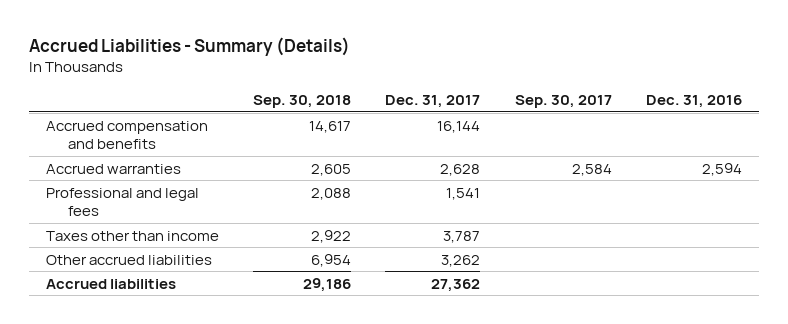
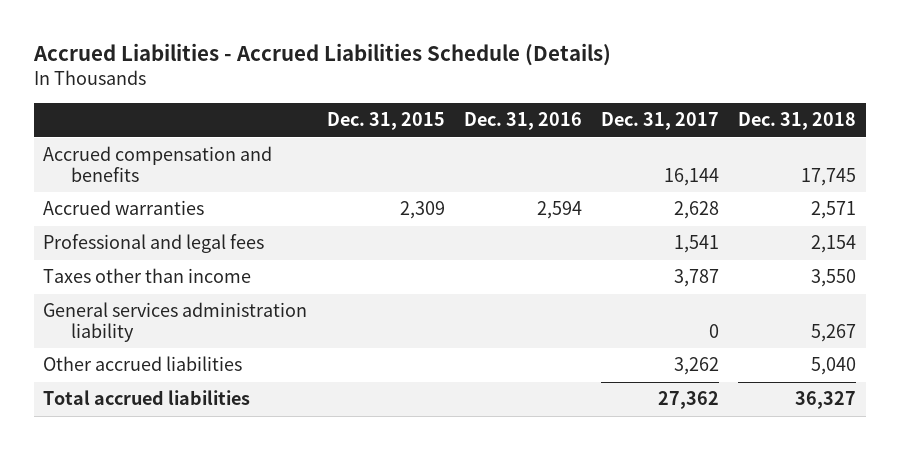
[28,37,350,57] Accrued Liabilities - Summary (Details) -> [32,43,611,67] Accrued Liabilities - Accrued Liabilities Schedule (Details)
[253,94,352,108] Sep. 30, 2018 -> none
[514,94,612,108] Sep. 30, 2017 -> none
none -> [326,112,445,131] Dec. 31, 2015
none -> [738,112,857,131] Dec. 31, 2018
none -> [43,302,308,343] General services administration liability
[45,278,176,289] Accrued liabilities -> [43,390,251,406] Total accrued liabilities

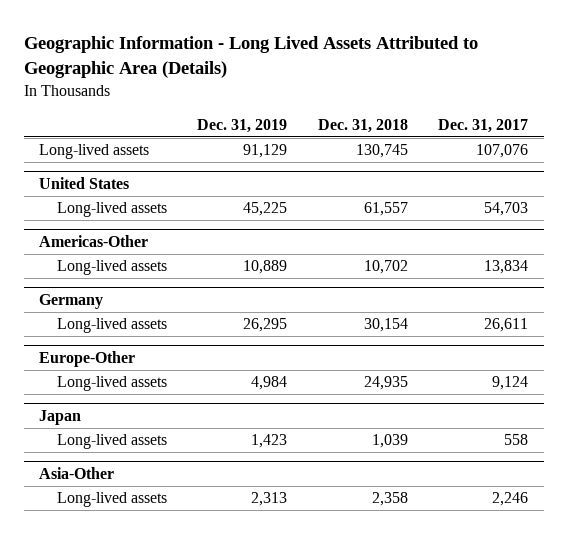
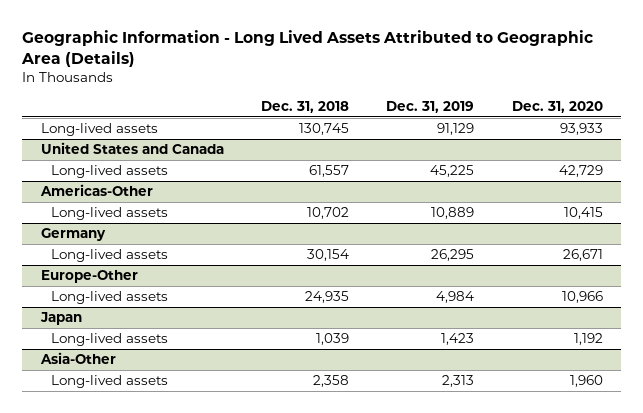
[438,118,529,133] Dec. 31, 2017 -> none
none -> [511,101,603,114] Dec. 31, 2020
[39,176,130,189] United States -> [40,142,224,155] United States and Canada

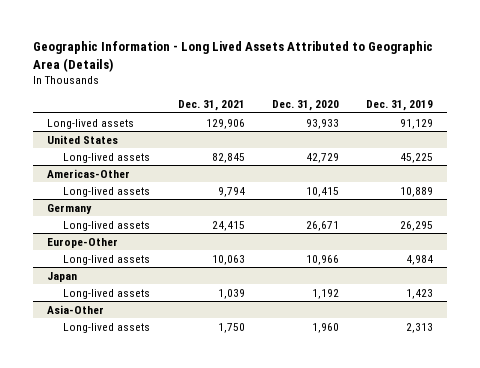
[261,101,350,114] Dec. 31, 2018 -> none
none -> [177,100,245,112] Dec. 31, 2021
[40,142,224,155] United States and Canada -> [46,134,118,144] United States

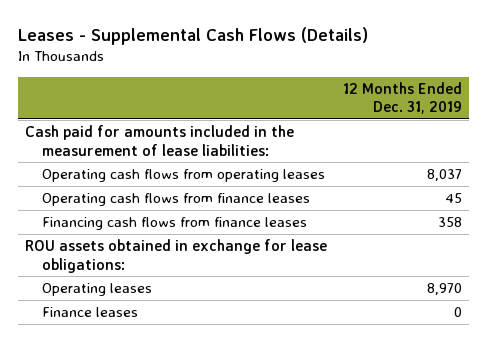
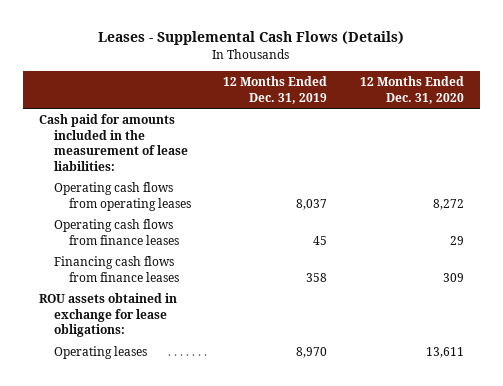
none -> [359,76,464,104] 12 Months Ended Dec. 31, 2020
[41,306,138,317] Finance leases -> none

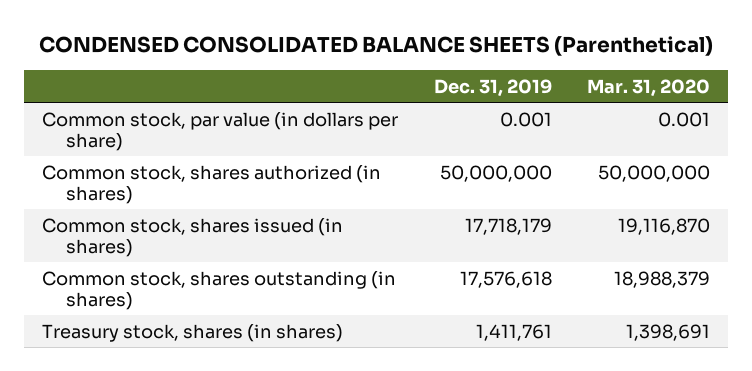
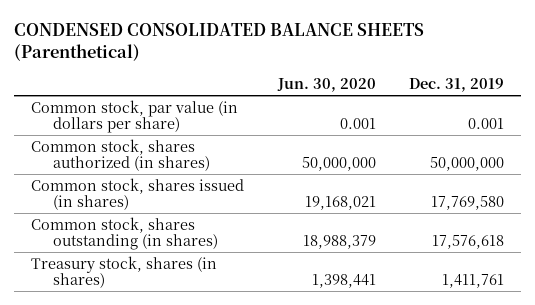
[587,78,711,97] Mar. 31, 2020 -> none
none -> [276,78,376,93] Jun. 30, 2020
[464,217,552,235] 17,718,179 -> [431,196,505,211] 17,769,580

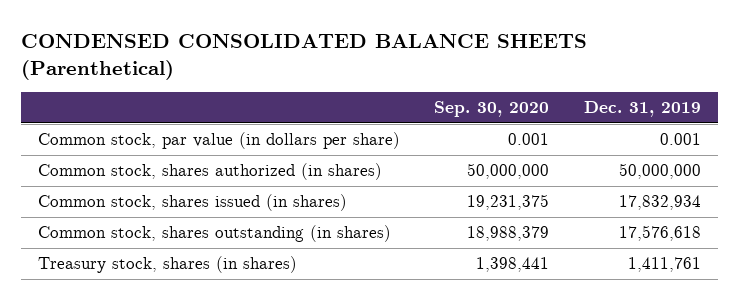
[276,78,376,93] Jun. 30, 2020 -> none
none -> [434,101,550,118] Sep. 30, 2020
[431,196,505,211] 17,769,580 -> [618,195,701,211] 17,832,934

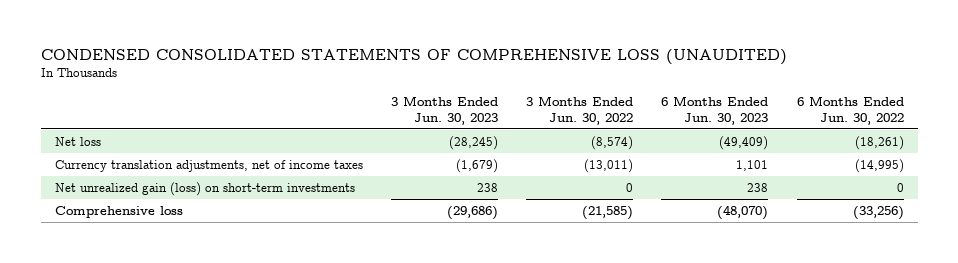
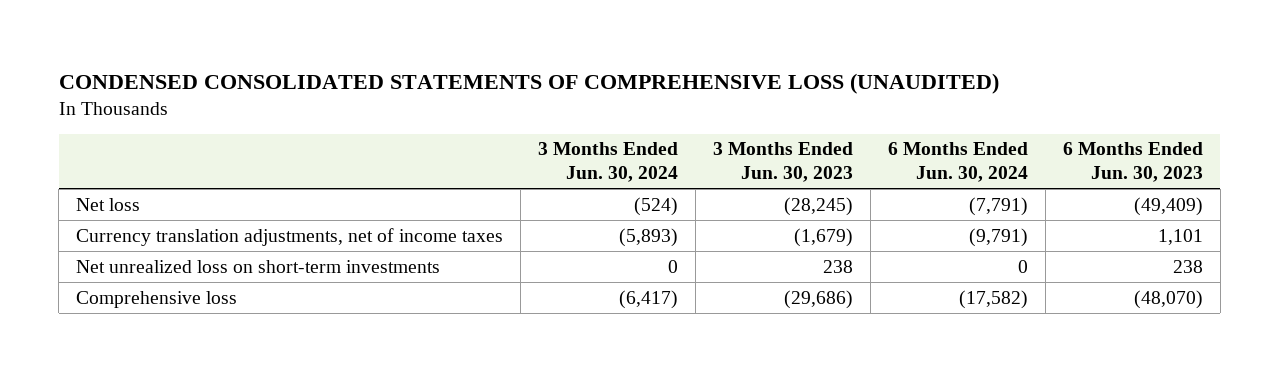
[526,95,634,125] 3 Months Ended Jun. 30, 2022 -> none
[796,95,904,125] 6 Months Ended Jun. 30, 2022 -> none
none -> [538,142,679,183] 3 Months Ended Jun. 30, 2024
none -> [887,142,1028,183] 6 Months Ended Jun. 30, 2024
[54,181,355,196] Net unrealized gain (loss) on short-term investments -> [76,259,441,273] Net unrealized loss on short-term investments

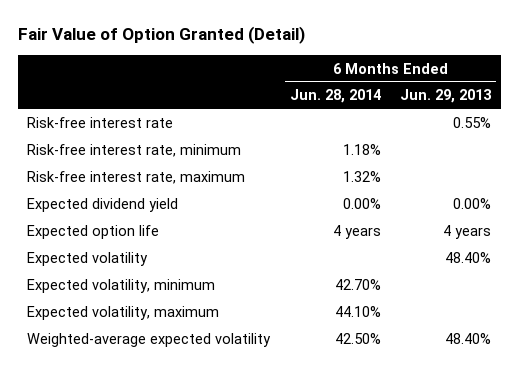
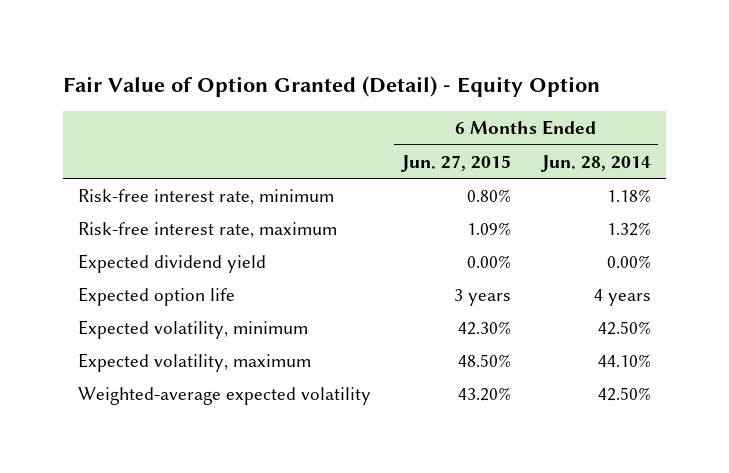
[17,26,305,45] Fair Value of Option Granted (Detail) -> [62,76,600,98] Fair Value of Option Granted (Detail) - Equity Option
[400,89,493,104] Jun. 29, 2013 -> none
none -> [400,154,511,172] Jun. 27, 2015
[27,116,174,128] Risk-free interest rate -> none
[27,251,149,266] Expected volatility -> none
[334,278,381,290] 42.70% -> [597,320,651,335] 42.50%

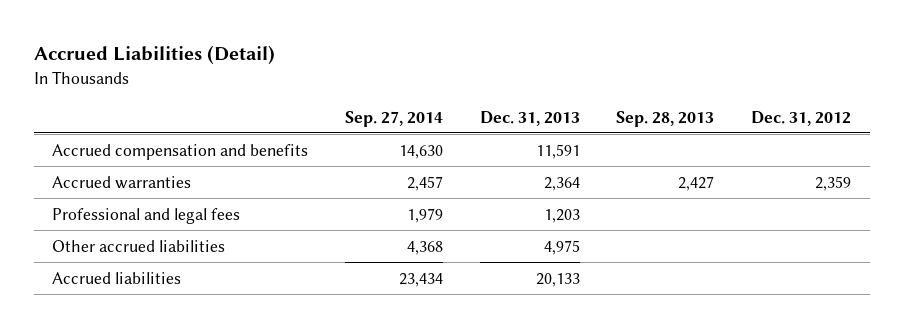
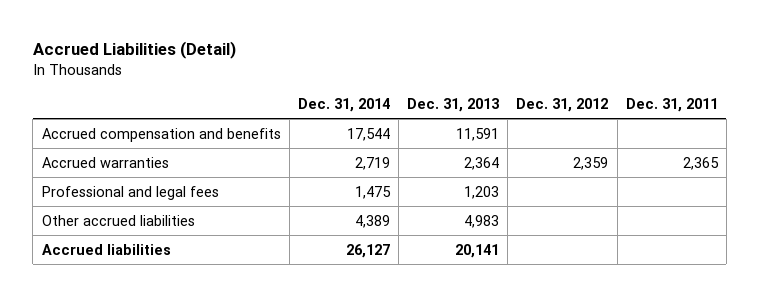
[344,110,443,127] Sep. 27, 2014 -> none
[616,110,715,127] Sep. 28, 2013 -> none
none -> [297,97,390,112] Dec. 31, 2014
none -> [625,97,718,112] Dec. 31, 2011
[543,239,580,255] 4,975 -> [464,214,500,228] 4,983
[535,272,580,287] 20,133 -> [455,243,500,258] 20,141

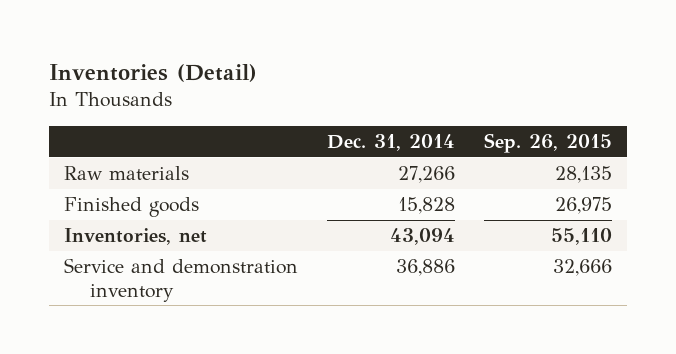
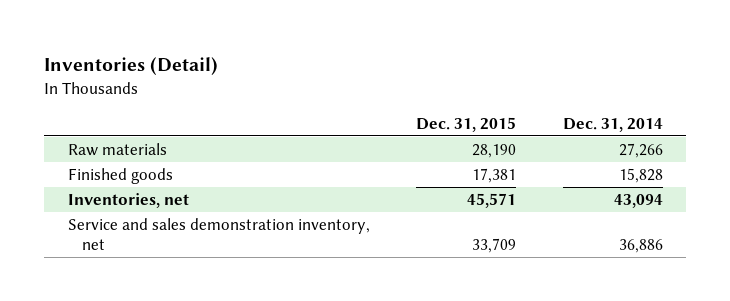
[484,133,613,154] Sep. 26, 2015 -> none
none -> [416,116,517,132] Dec. 31, 2015
[63,258,298,302] Service and demonstration inventory -> [67,217,370,251] Service and sales demonstration inventory, net

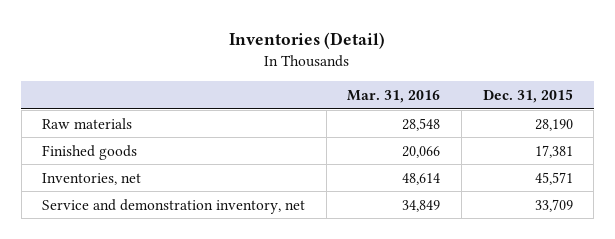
[562,117,663,132] Dec. 31, 2014 -> none
none -> [347,90,441,104] Mar. 31, 2016
[67,217,370,251] Service and sales demonstration inventory, net -> [42,198,306,214] Service and demonstration inventory, net

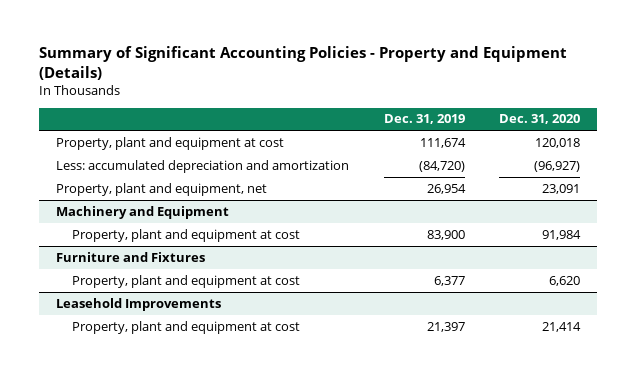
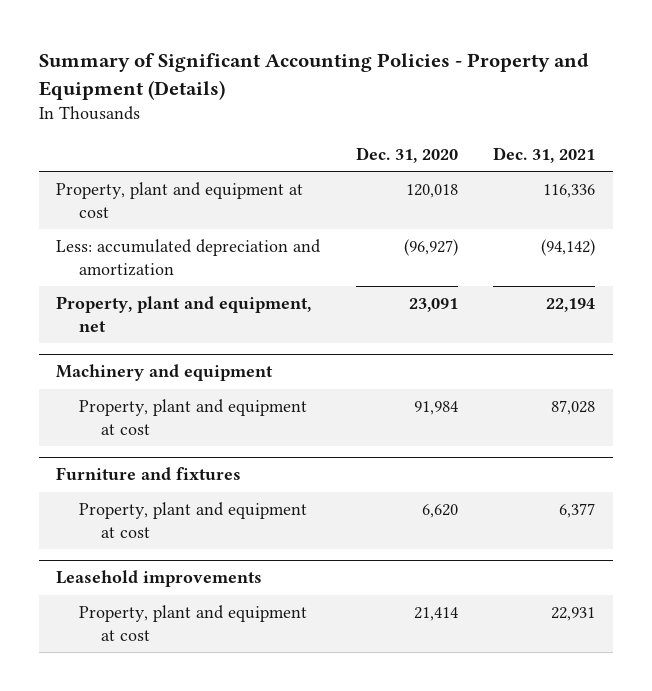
[383,114,465,125] Dec. 31, 2019 -> none
none -> [493,146,596,163] Dec. 31, 2021
[56,205,230,219] Machinery and Equipment -> [56,364,274,382] Machinery and equipment
[56,251,206,262] Furniture and Fixtures -> [56,467,242,481] Furniture and fixtures
[56,297,222,311] Leasehold Improvements -> [56,570,263,588] Leasehold improvements

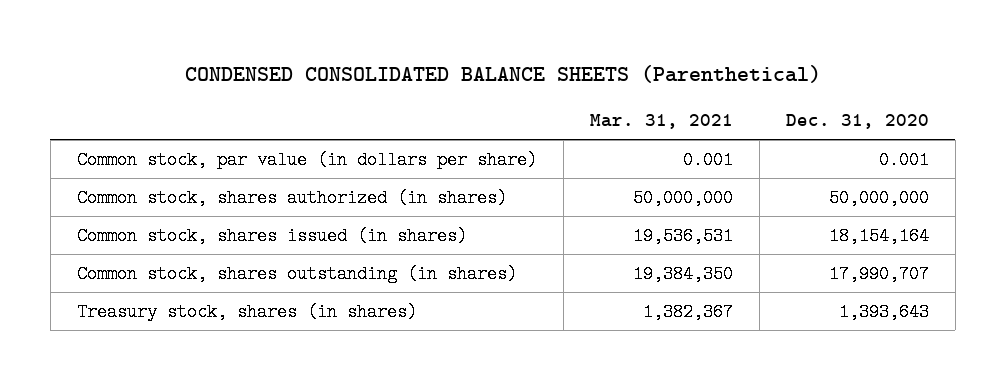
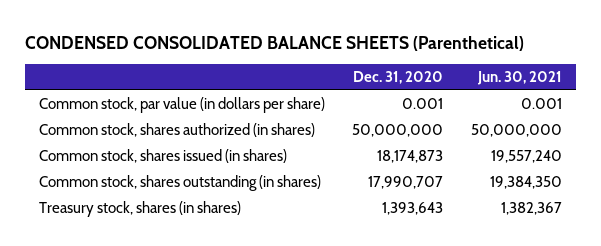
[589,114,733,130] Mar. 31, 2021 -> none
none -> [476,71,562,86] Jun. 30, 2021
[828,227,929,246] 18,154,164 -> [377,150,444,164] 18,174,873

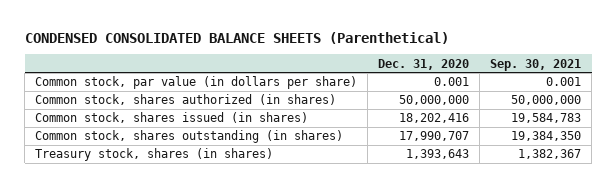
[476,71,562,86] Jun. 30, 2021 -> none
none -> [490,58,582,71] Sep. 30, 2021
[377,150,444,164] 18,174,873 -> [399,113,470,124] 18,202,416

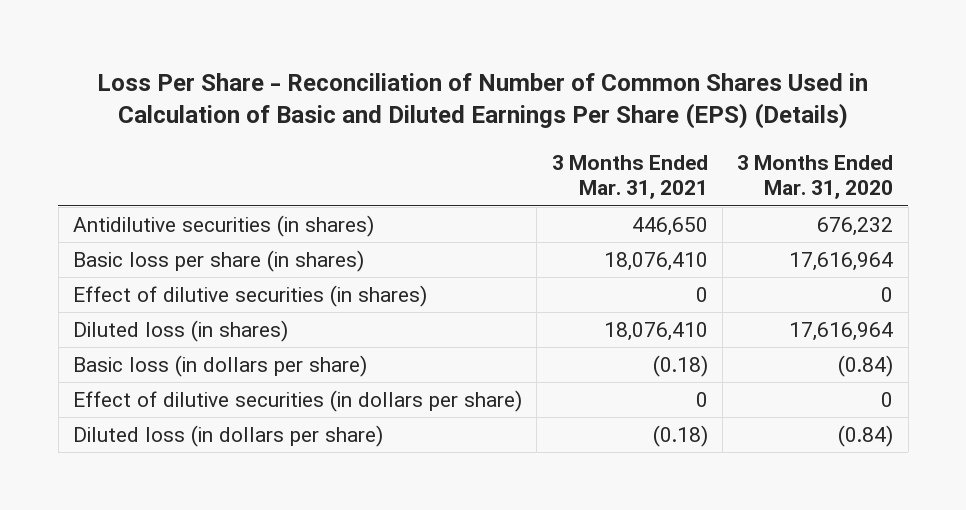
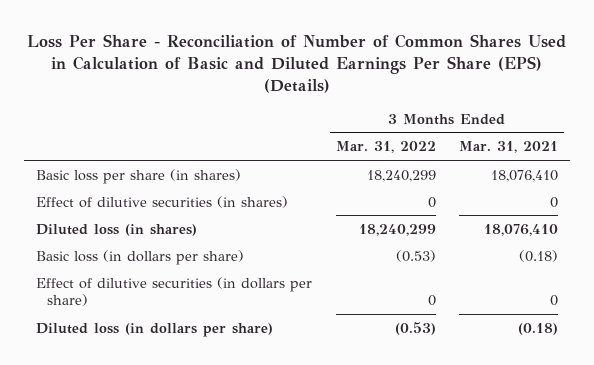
[737,154,894,200] 3 Months Ended Mar. 31, 2020 -> none
none -> [335,141,436,154] Mar. 31, 2022
[72,215,374,238] Antidilutive securities (in shares) -> none

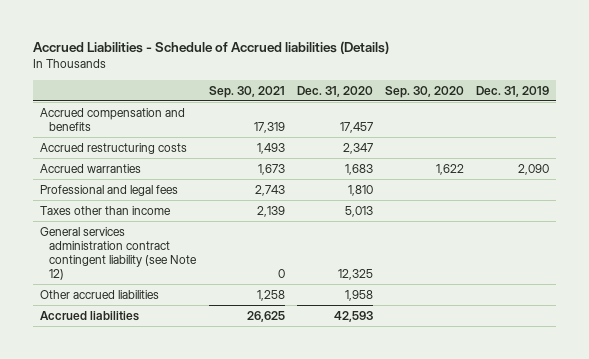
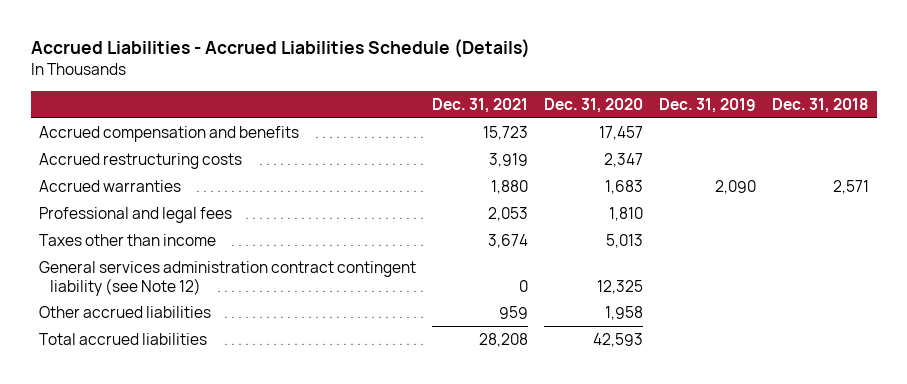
[33,41,390,55] Accrued Liabilities - Schedule of Accrued liabilities (Details) -> [30,39,530,59] Accrued Liabilities - Accrued Liabilities Schedule (Details)
[208,85,285,98] Sep. 30, 2021 -> none
[385,85,465,98] Sep. 30, 2020 -> none
none -> [431,97,528,113] Dec. 31, 2021
none -> [771,97,869,113] Dec. 31, 2018
[39,310,139,321] Accrued liabilities -> [38,333,207,346] Total accrued liabilities

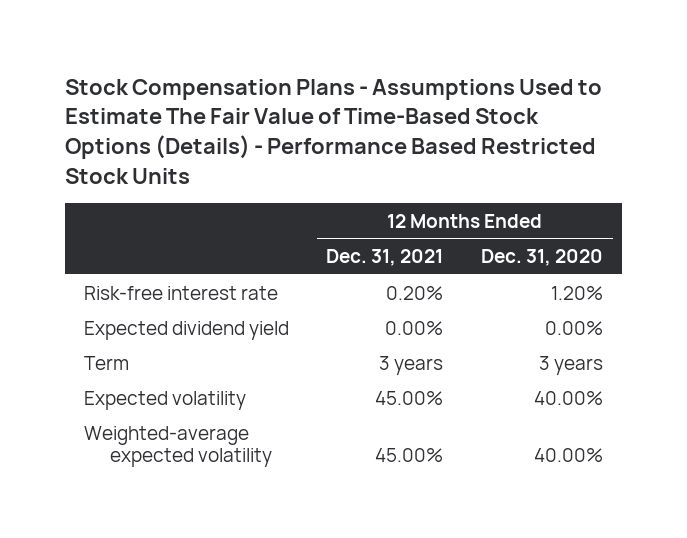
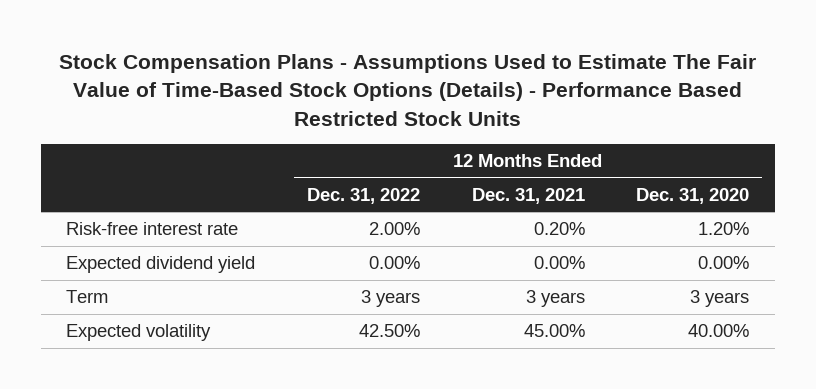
none -> [307,187,421,204] Dec. 31, 2022
[83,425,273,468] Weighted-average expected volatility -> none

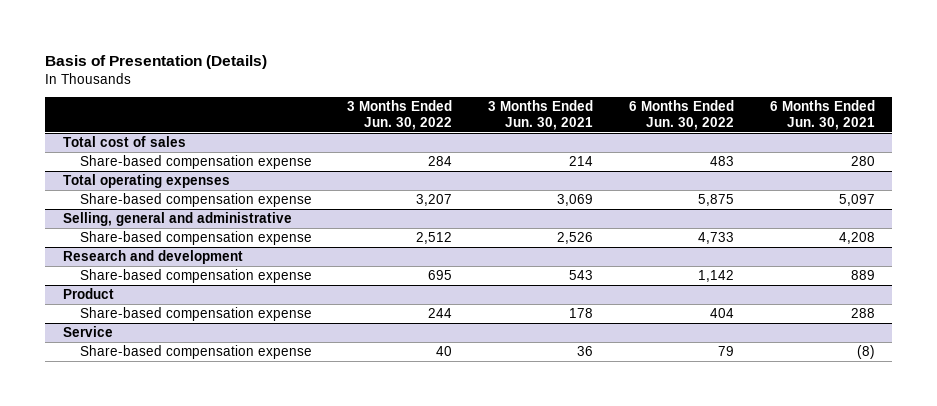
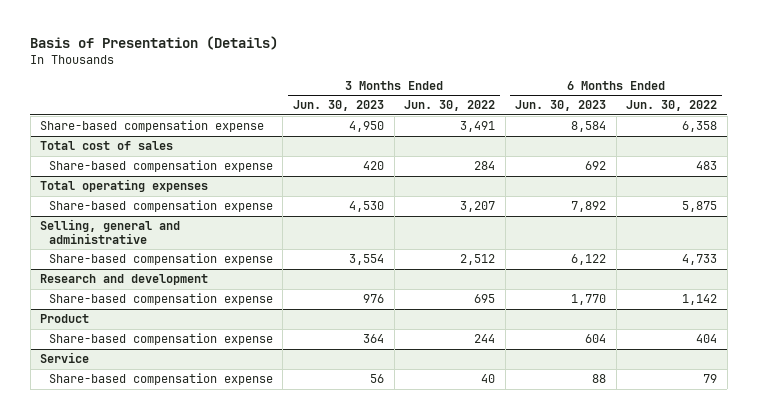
[488,100,594,130] 3 Months Ended Jun. 30, 2021 -> none
[769,100,875,130] 6 Months Ended Jun. 30, 2021 -> none
none -> [292,100,384,112] Jun. 30, 2023
none -> [515,100,607,112] Jun. 30, 2023
none -> [40,120,265,133] Share-based compensation expense

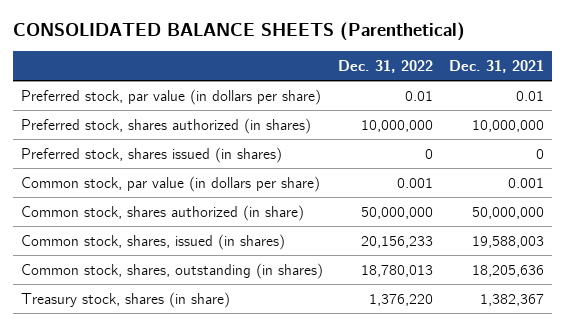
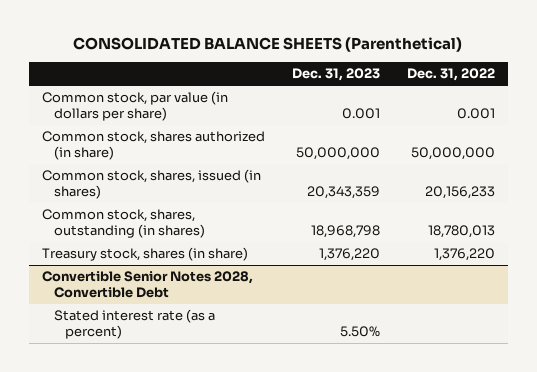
[449,59,545,73] Dec. 31, 2021 -> none
none -> [291,68,380,82] Dec. 31, 2023
[20,88,321,105] Preferred stock, par value (in dollars per share) -> none
[20,117,311,134] Preferred stock, shares authorized (in shares) -> none
[20,146,282,163] Preferred stock, shares issued (in shares) -> none
none -> [42,271,254,299] Convertible Senior Notes 2028, Convertible Debt
none -> [53,309,215,340] Stated interest rate (as a percent)

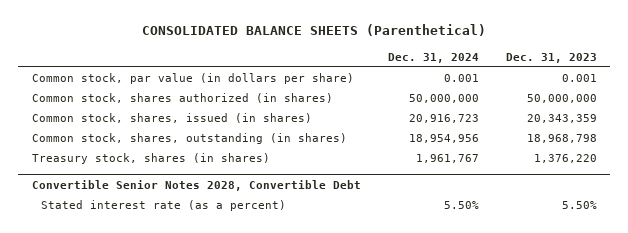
[406,68,495,82] Dec. 31, 2022 -> none
none -> [387,52,479,63] Dec. 31, 2024
[42,131,266,161] Common stock, shares authorized (in share) -> [31,93,333,104] Common stock, shares authorized (in shares)
[42,247,249,262] Treasury stock, shares (in share) -> [31,153,270,165] Treasury stock, shares (in shares)

